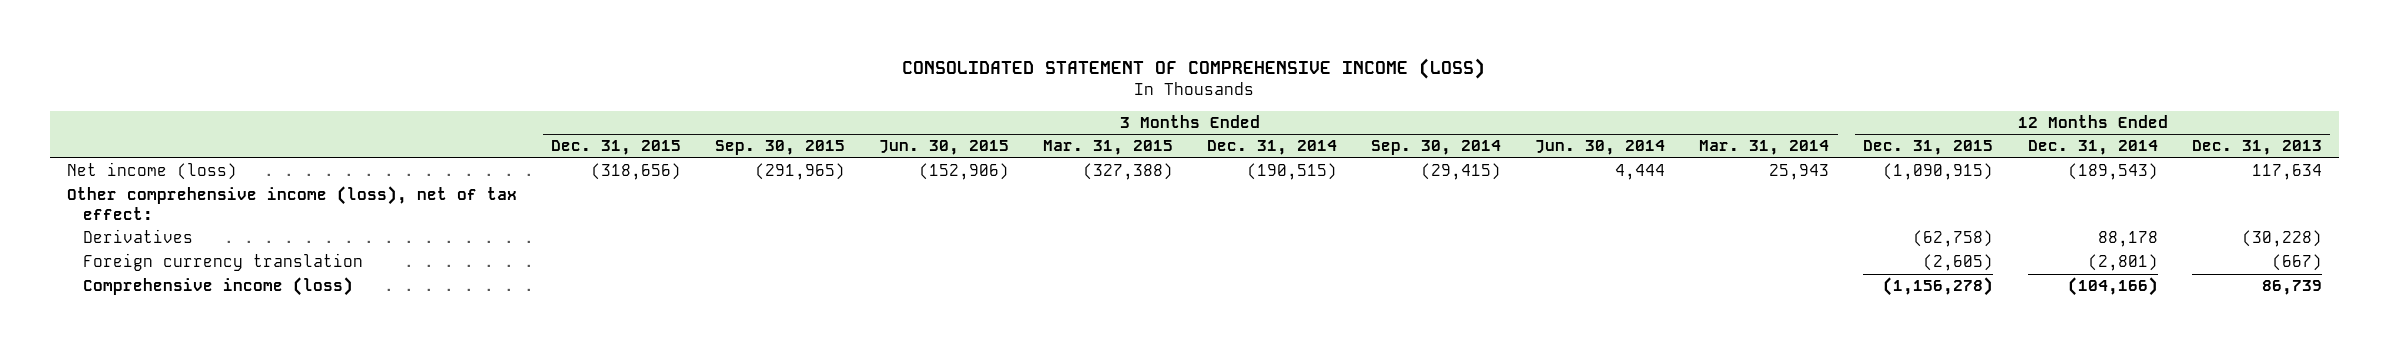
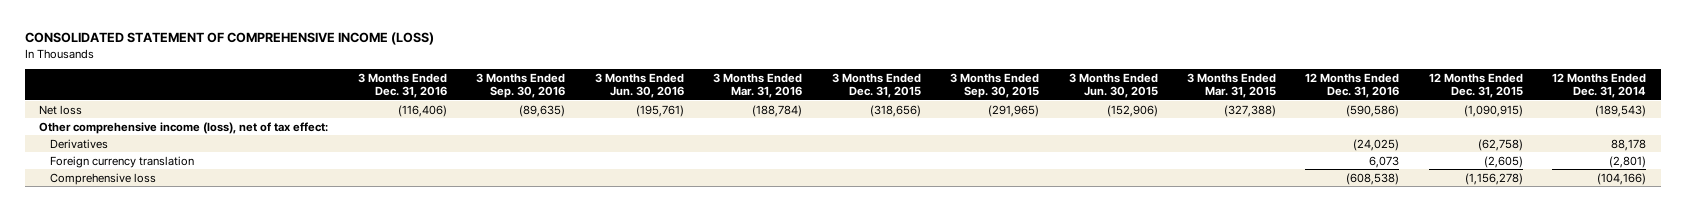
[1207,140,1338,156] Dec. 31, 2014 -> none
[1371,140,1502,156] Sep. 30, 2014 -> none
[1535,140,1666,156] Jun. 30, 2014 -> none
[1699,140,1830,156] Mar. 31, 2014 -> none
[2191,140,2322,156] Dec. 31, 2013 -> none
none -> [357,72,447,98] 3 Months Ended Dec. 31, 2016
none -> [476,72,566,98] 3 Months Ended Sep. 30, 2016
none -> [594,72,684,98] 3 Months Ended Jun. 30, 2016
none -> [713,72,803,98] 3 Months Ended Mar. 31, 2016
none -> [1305,72,1400,98] 12 Months Ended Dec. 31, 2016
[67,162,238,181] Net income (loss) -> [39,104,83,115] Net loss
[82,277,353,297] Comprehensive income (loss) -> [49,172,156,185] Comprehensive loss

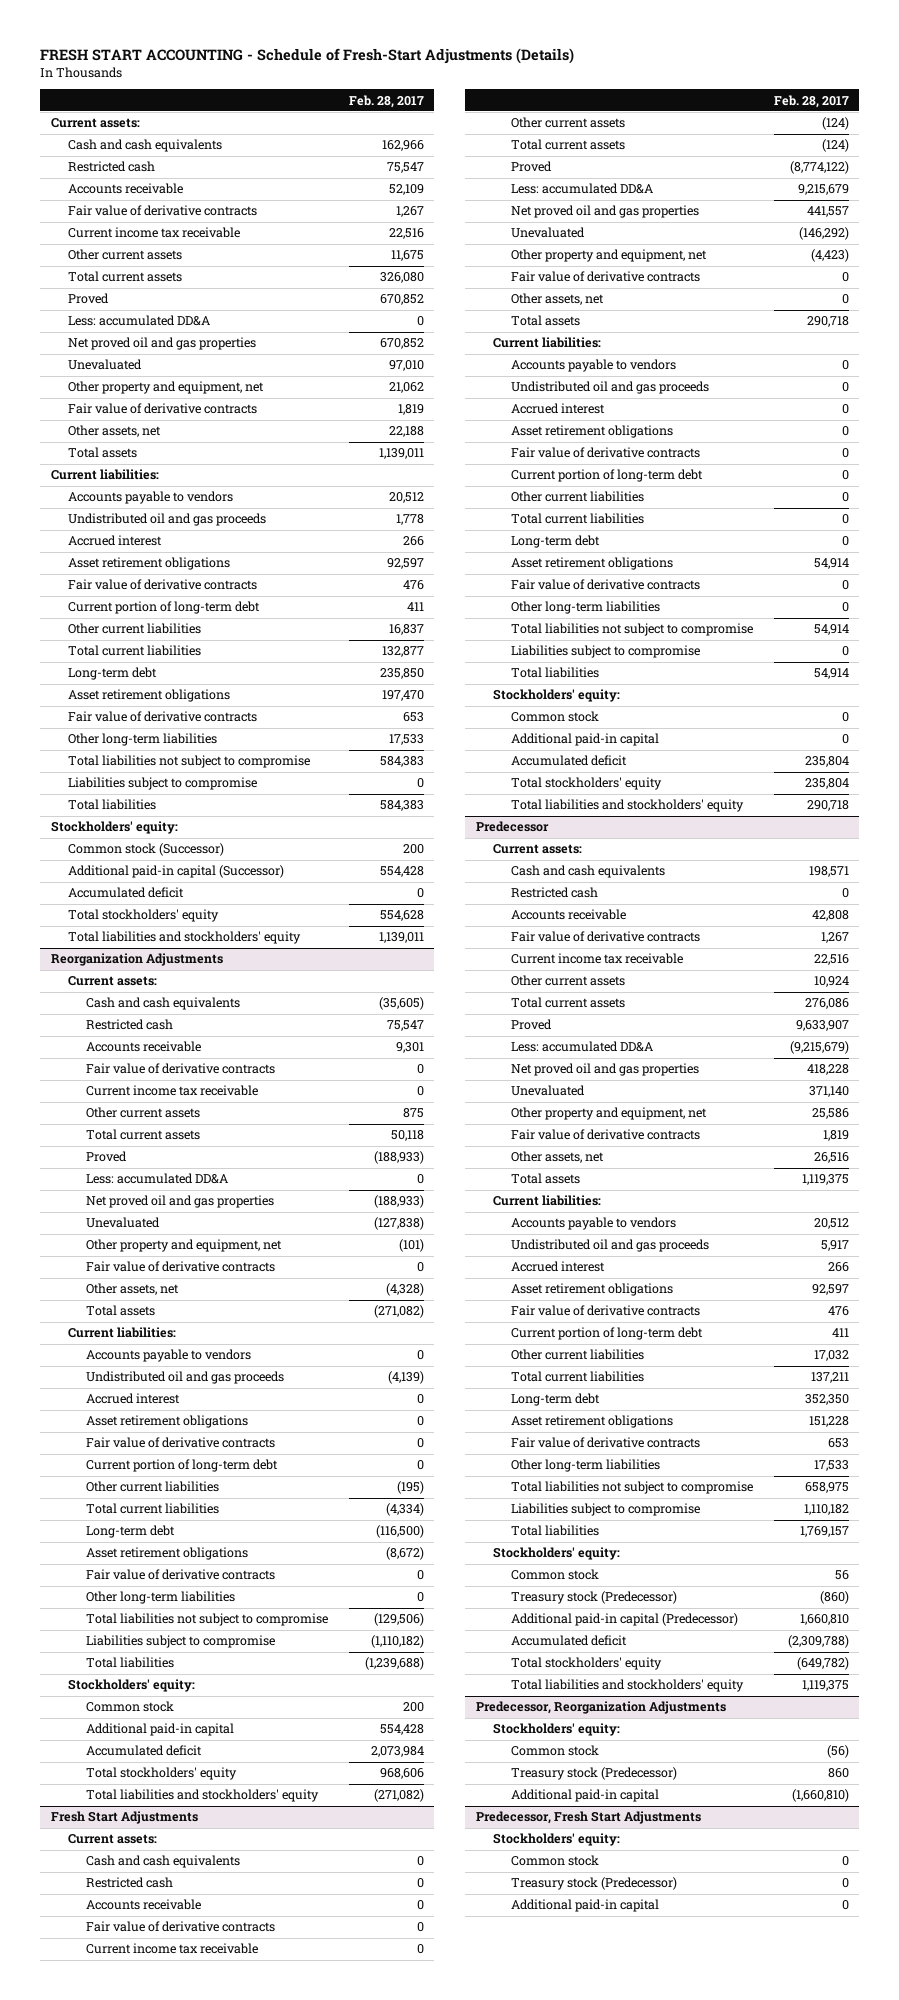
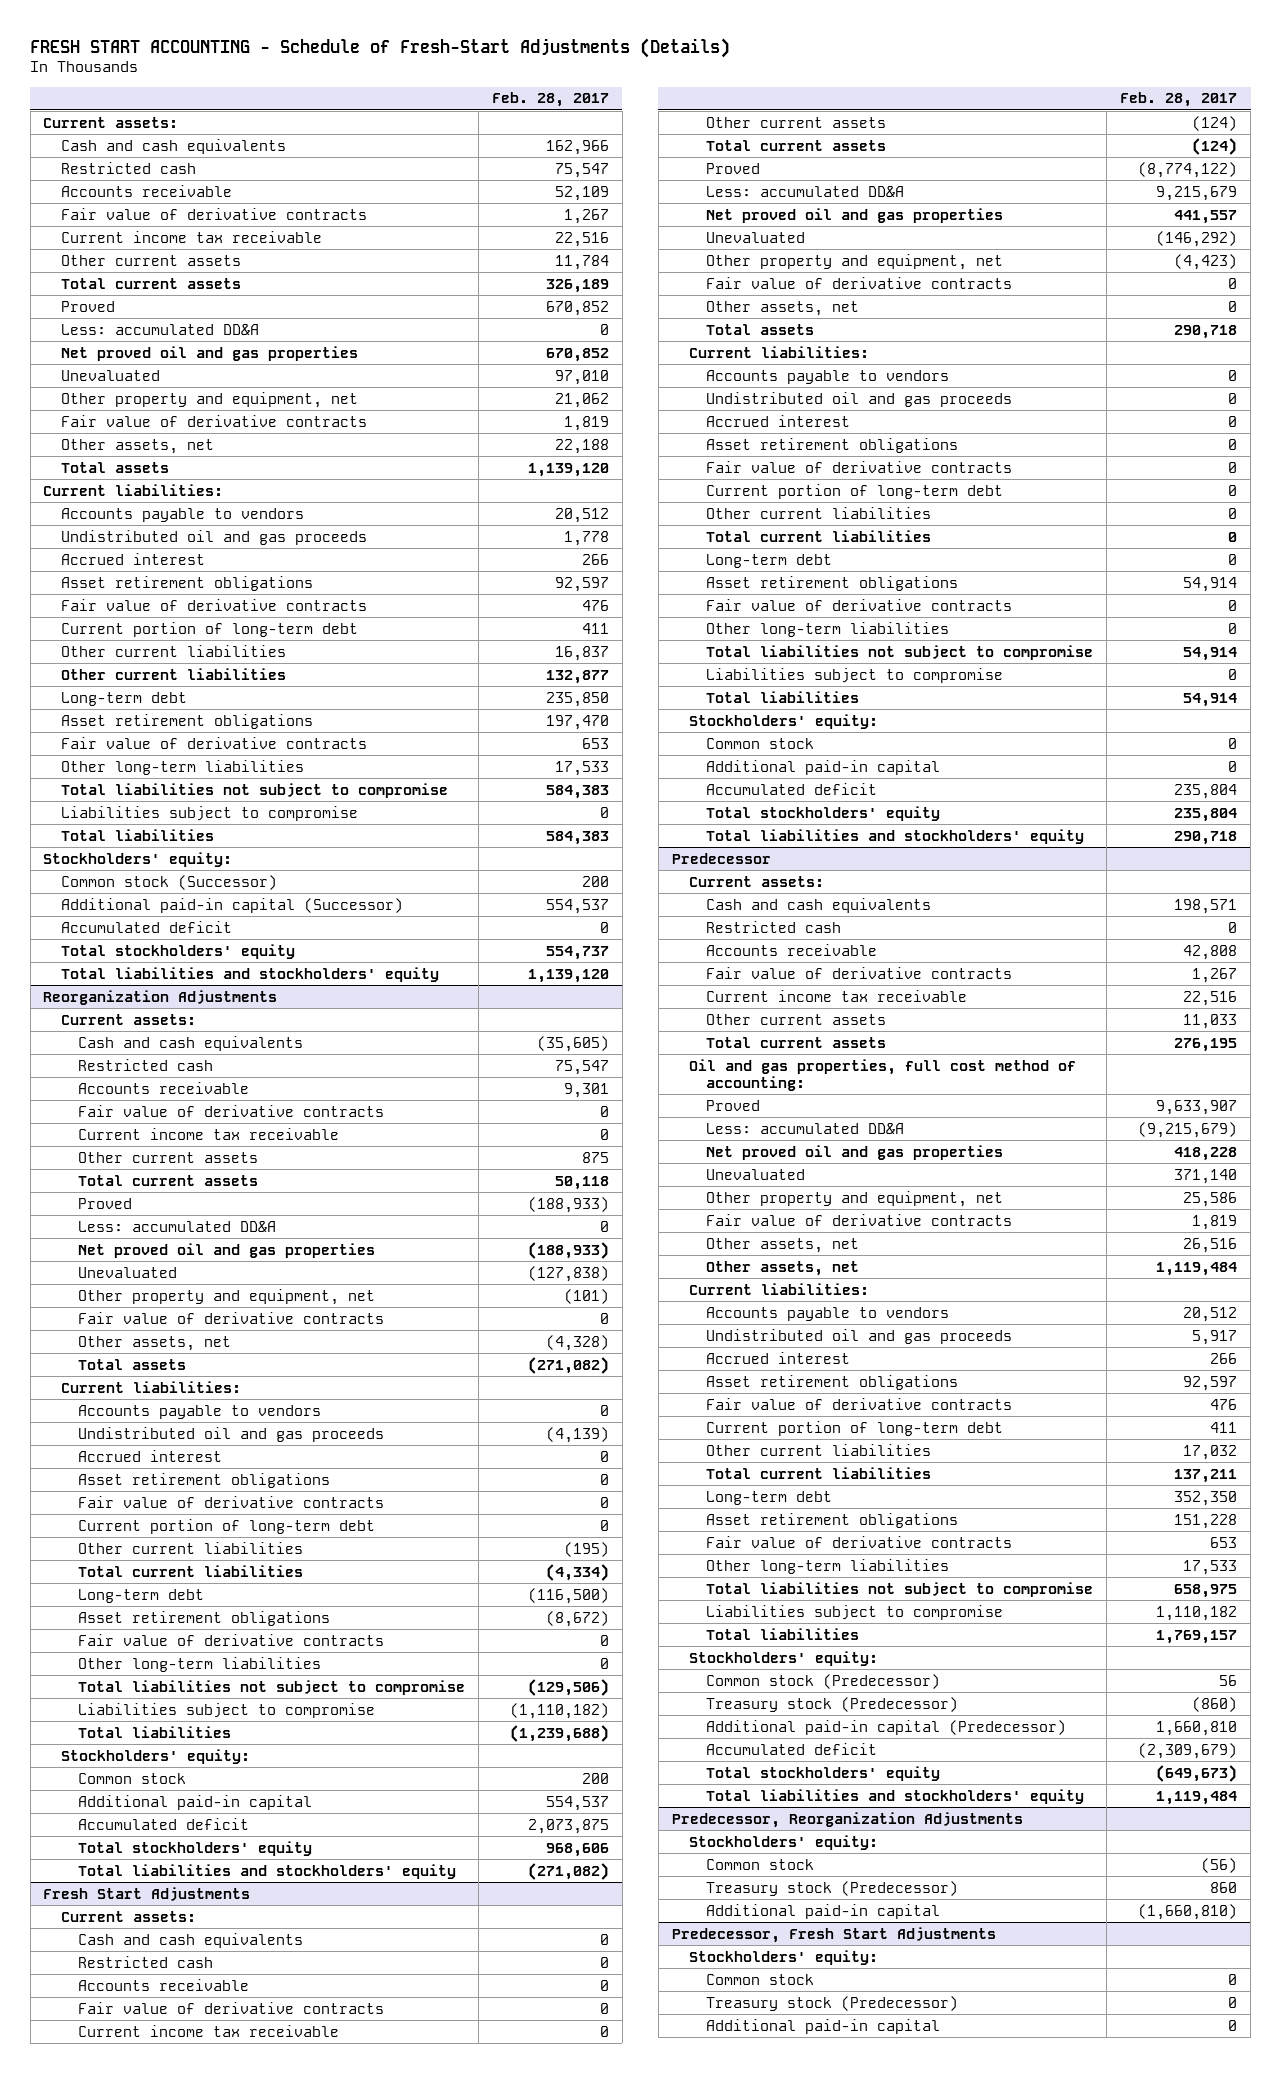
[390,250,424,262] 11,675 -> [554,254,609,270] 11,784
[379,272,424,284] 326,080 -> [545,278,609,293] 326,189
[378,448,424,460] 1,139,011 -> [527,462,609,477] 1,139,120
[68,645,202,657] Total current liabilities -> [60,667,286,680] Other current liabilities
[379,866,424,878] 554,428 -> [545,898,609,914] 554,537
[379,910,424,922] 554,628 -> [545,945,609,960] 554,737
[378,932,424,944] 1,139,011 -> [527,968,609,983] 1,139,120
[379,1724,424,1736] 554,428 -> [545,1795,609,1811] 554,537
[370,1746,424,1758] 2,073,984 -> [527,1818,609,1834] 2,073,875
[813,976,849,988] 10,924 -> [1183,1013,1238,1029] 11,033
[804,998,849,1010] 276,086 -> [1174,1037,1238,1052] 276,195
none -> [689,1058,1077,1091] Oil and gas properties, full cost method of accounting:
[510,1173,580,1185] Total assets -> [706,1260,860,1276] Other assets, net
[801,1174,849,1186] 1,119,375 -> [1156,1261,1238,1276] 1,119,484
[510,1569,599,1581] Common stock -> [706,1673,941,1689] Common stock (Predecessor)
[787,1635,849,1649] (2,309,788) -> [1138,1742,1238,1759] (2,309,679)
[796,1657,849,1671] (649,782) -> [1156,1764,1238,1782] (649,673)
[801,1680,849,1692] 1,119,375 -> [1156,1790,1238,1805] 1,119,484

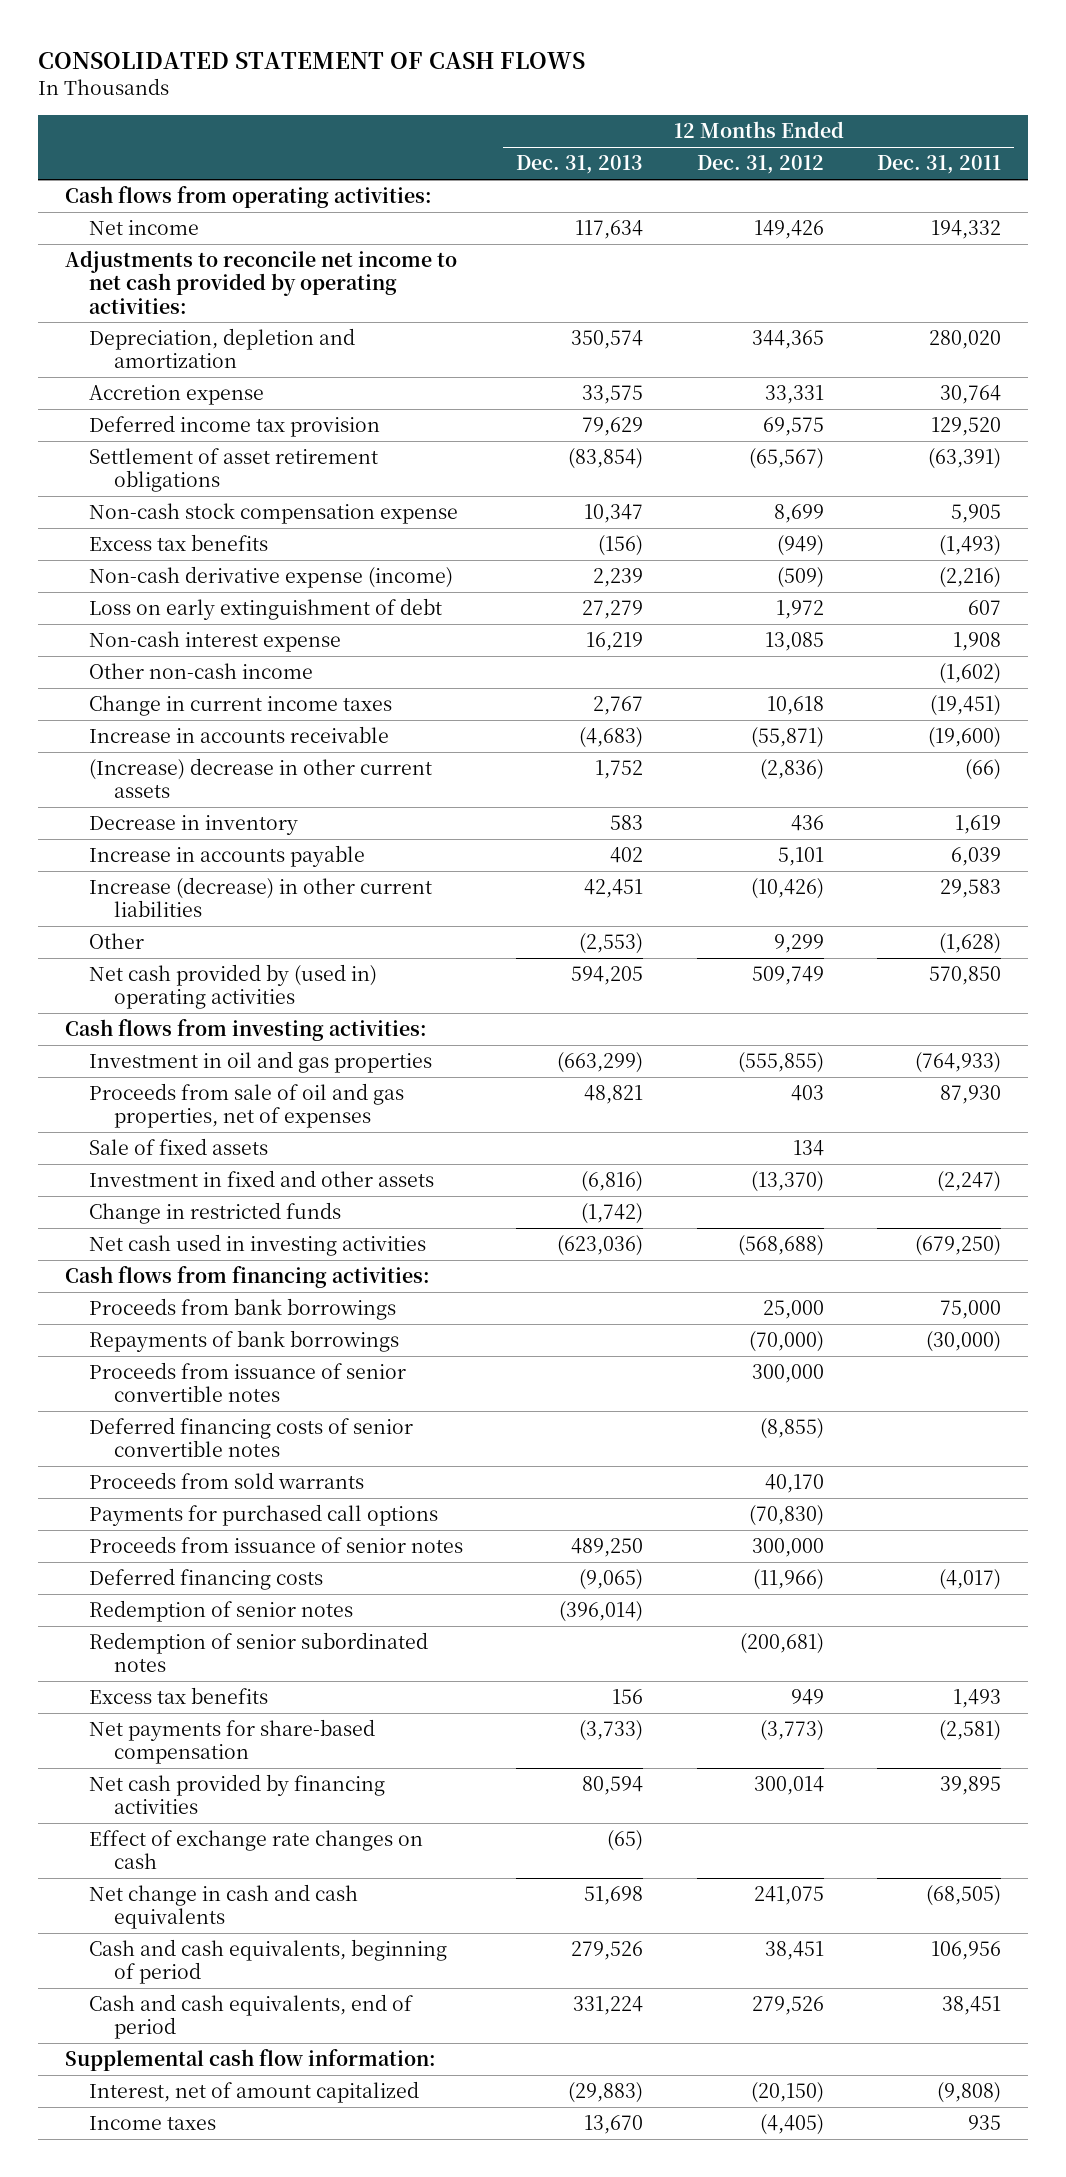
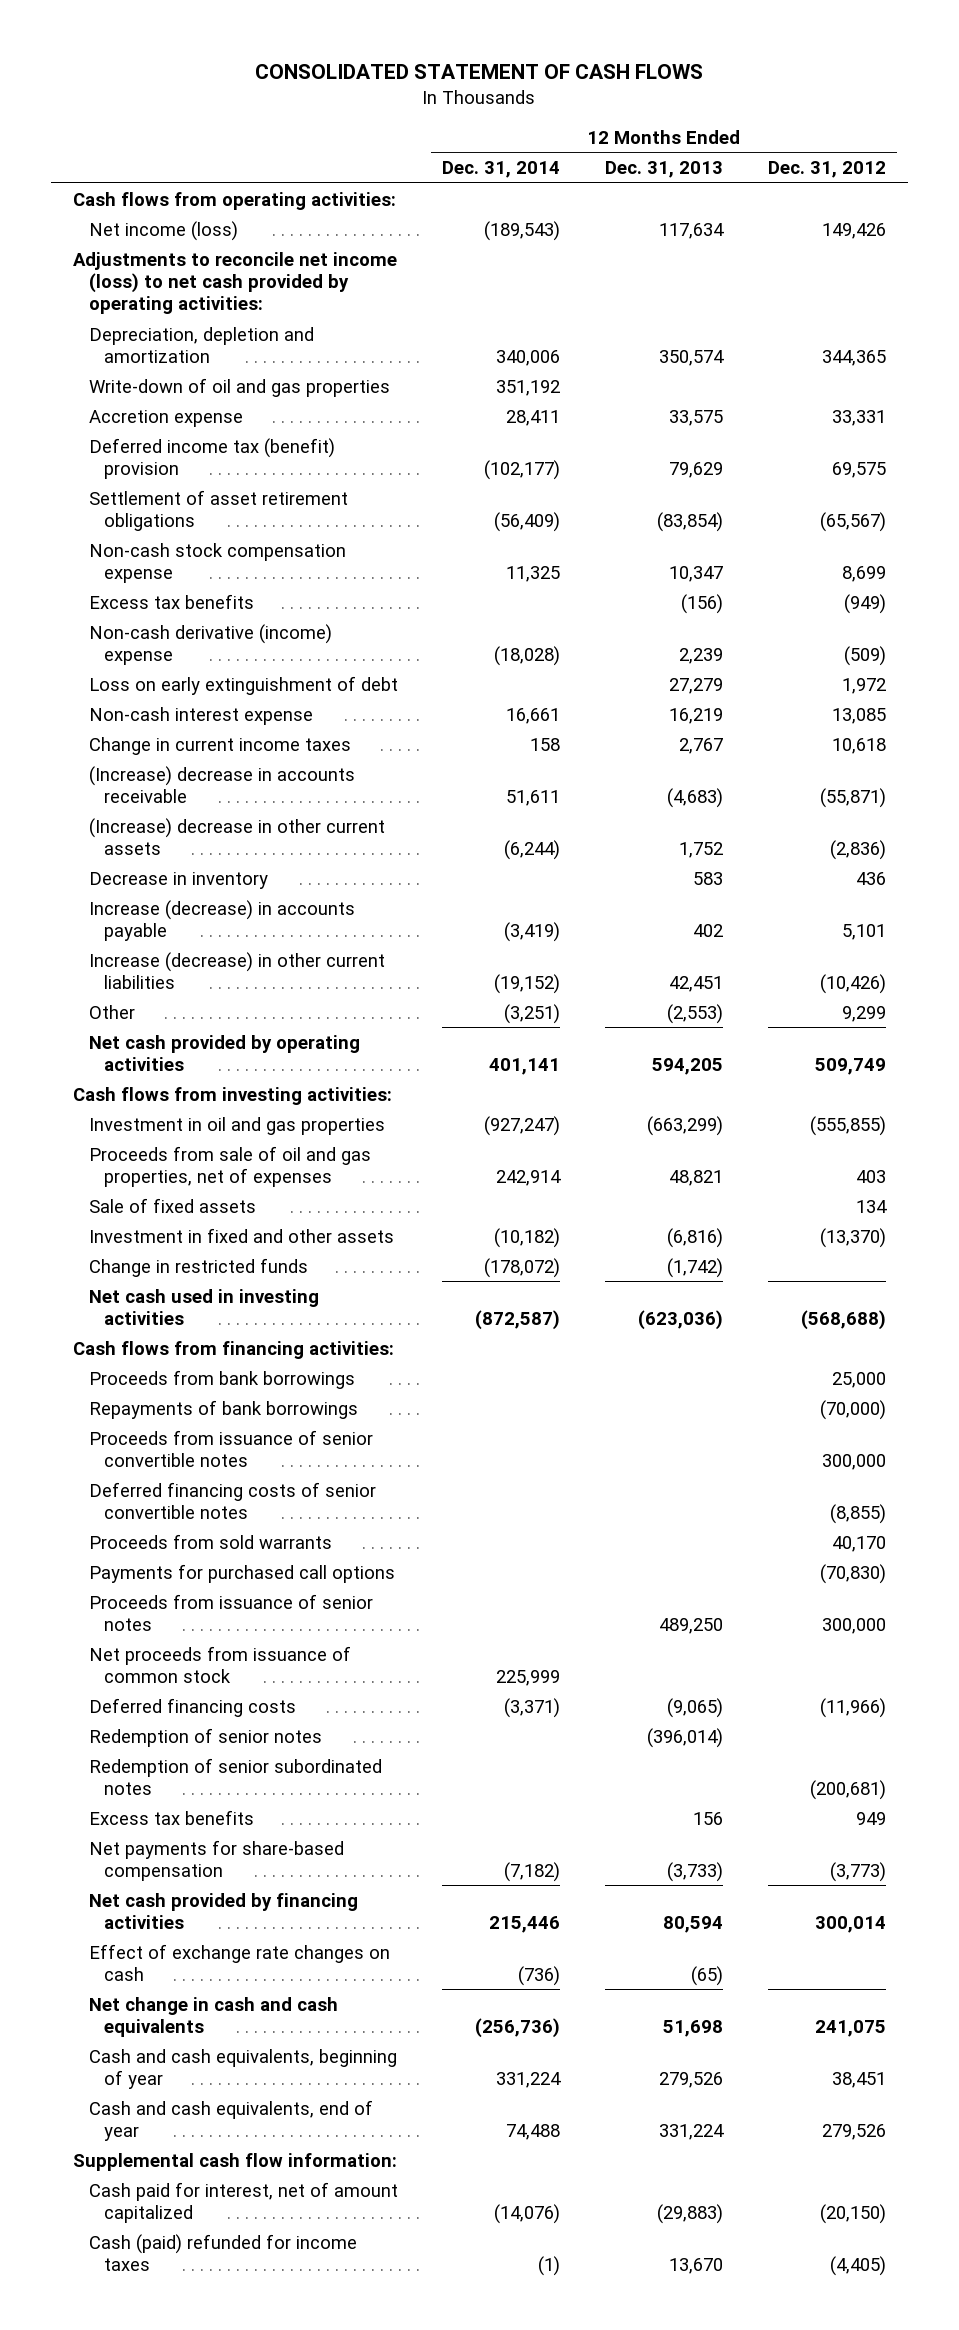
[877,155,1002,175] Dec. 31, 2011 -> none
none -> [442,161,561,179] Dec. 31, 2014
[89,220,200,236] Net income -> [88,220,238,241] Net income (loss)
[64,250,457,314] Adjustments to reconcile net income to net cash provided by operating activities: -> [73,251,398,314] Adjustments to reconcile net income (loss) to net cash provided by operating activities:
none -> [88,377,390,397] Write-down of oil and gas properties
[89,415,381,438] Deferred income tax provision -> [88,437,335,479] Deferred income tax (benefit) provision
[89,566,454,589] Non-cash derivative expense (income) -> [88,623,332,665] Non-cash derivative (income) expense
[89,663,314,680] Other non-cash income -> none
[89,726,390,744] Increase in accounts receivable -> [88,765,355,803] (Increase) decrease in accounts receivable
[89,845,366,868] Increase in accounts payable -> [88,899,355,941] Increase (decrease) in accounts payable
[89,964,378,1010] Net cash provided by (used in) operating activities -> [88,1034,360,1071] Net cash provided by operating activities
none -> [88,1645,351,1683] Net proceeds from issuance of common stock
[89,1939,448,1985] Cash and cash equivalents, beginning of period -> [88,2048,397,2089] Cash and cash equivalents, beginning of year
[89,1994,414,2040] Cash and cash equivalents, end of period -> [88,2099,373,2141] Cash and cash equivalents, end of year
[89,2081,420,2104] Interest, net of amount capitalized -> [88,2181,398,2223] Cash paid for interest, net of amount capitalized
[89,2116,217,2131] Income taxes -> [88,2233,357,2271] Cash (paid) refunded for income taxes

